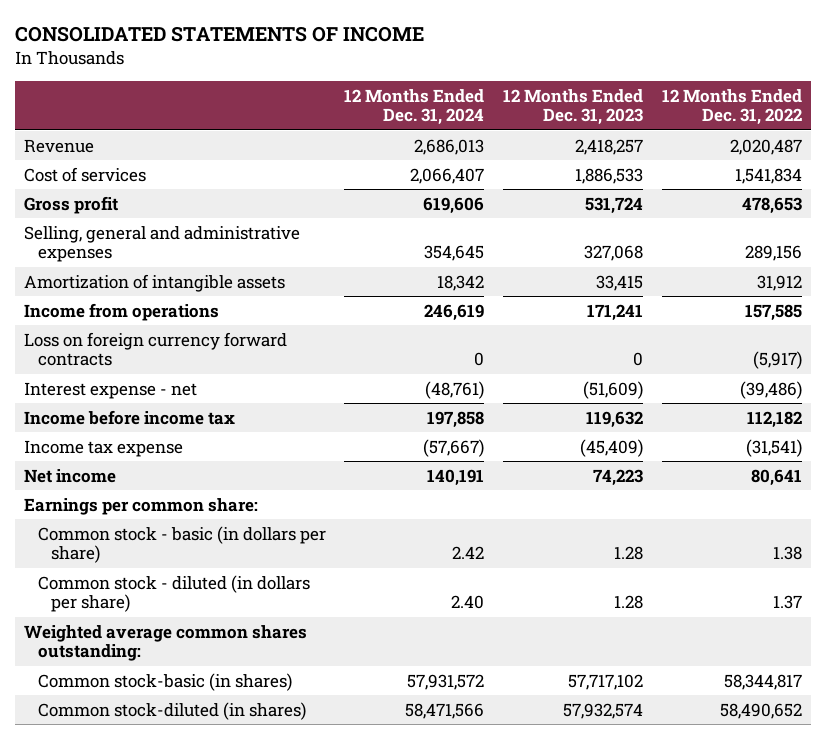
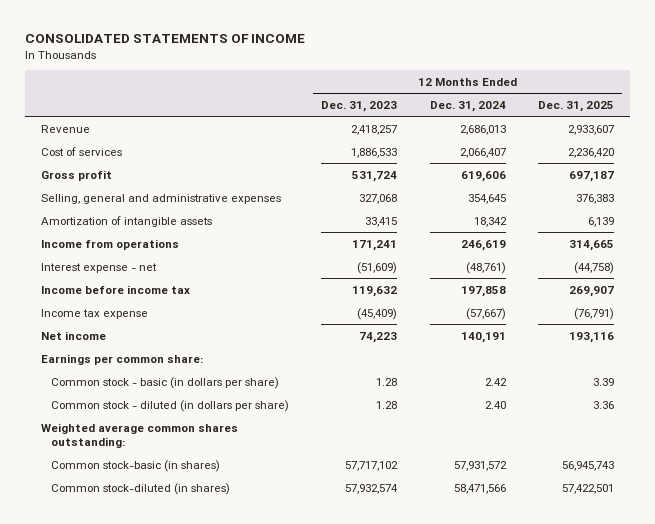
[661,88,802,126] 12 Months Ended Dec. 31, 2022 -> none
none -> [538,101,615,113] Dec. 31, 2025
[24,331,288,367] Loss on foreign currency forward contracts -> none

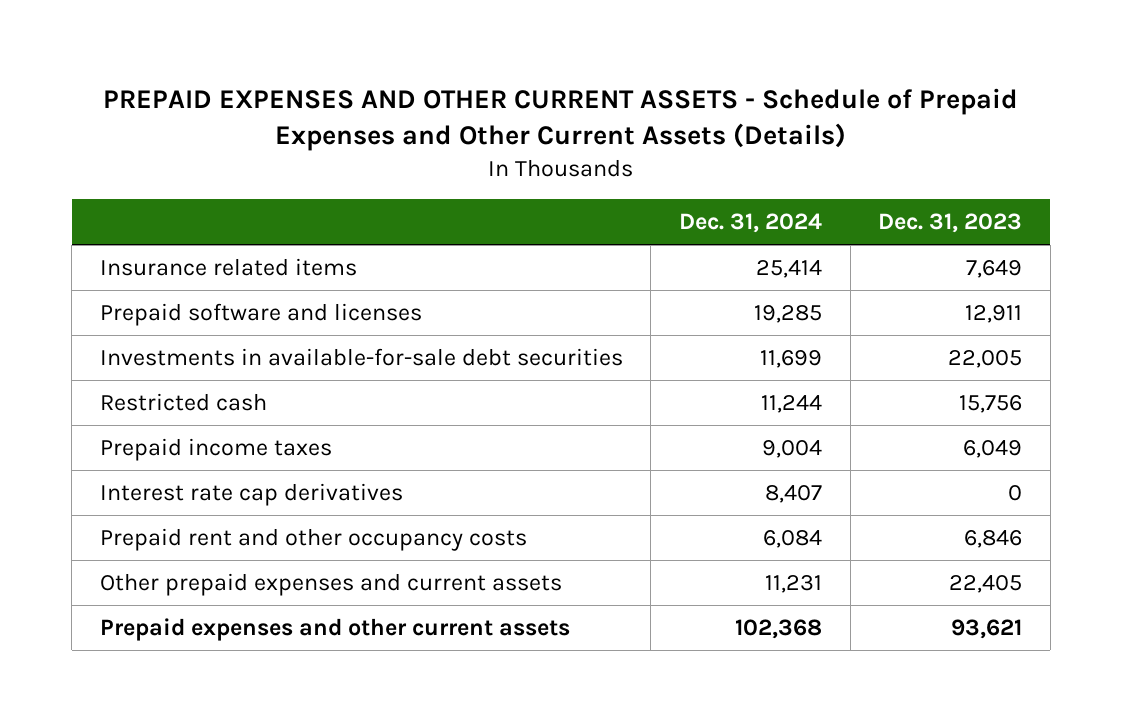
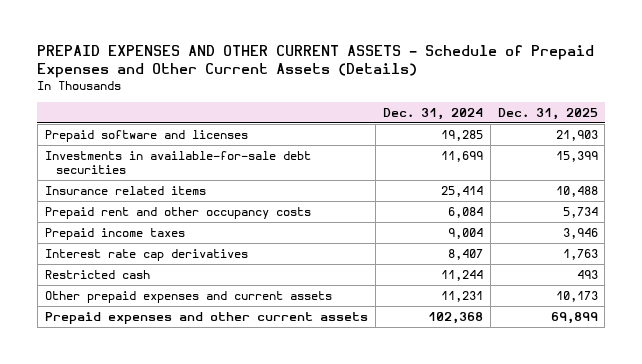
[878,213,1023,234] Dec. 31, 2023 -> none
none -> [497,108,598,121] Dec. 31, 2025
[99,257,357,276] Insurance related items -> [44,185,206,195] Insurance related items
[99,527,527,551] Prepaid rent and other occupancy costs -> [44,206,311,219] Prepaid rent and other occupancy costs
[99,392,267,411] Restricted cash -> [44,269,150,279] Restricted cash

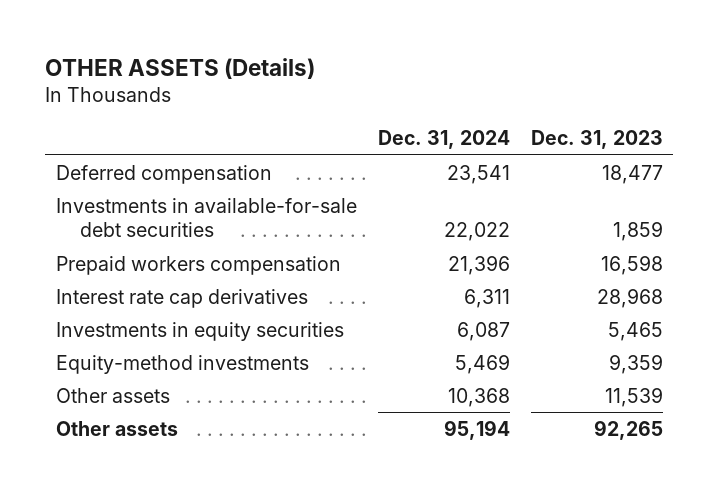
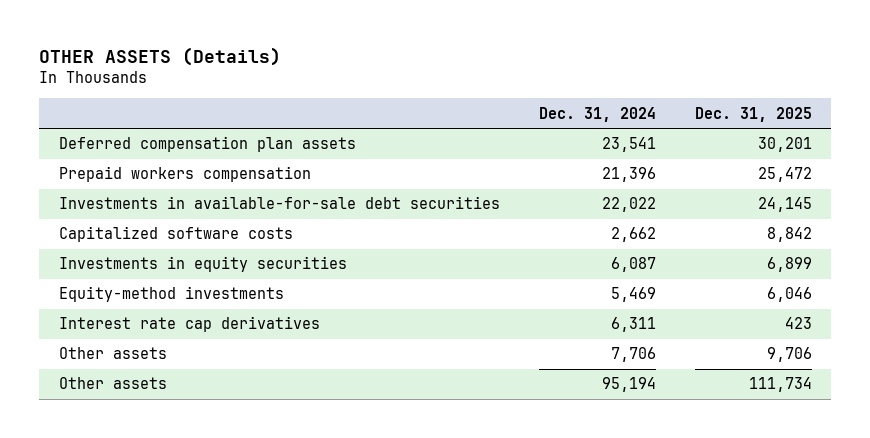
[530,130,663,150] Dec. 31, 2023 -> none
none -> [694,106,812,122] Dec. 31, 2025
[55,164,272,184] Deferred compensation -> [58,136,356,153] Deferred compensation plan assets
[55,197,357,238] Investments in available-for-sale debt securities -> [58,196,500,210] Investments in available-for-sale debt securities
none -> [58,226,293,243] Capitalized software costs
[55,288,308,308] Interest rate cap derivatives -> [58,316,320,333] Interest rate cap derivatives
[447,387,510,407] 10,368 -> [610,347,656,363] 7,706

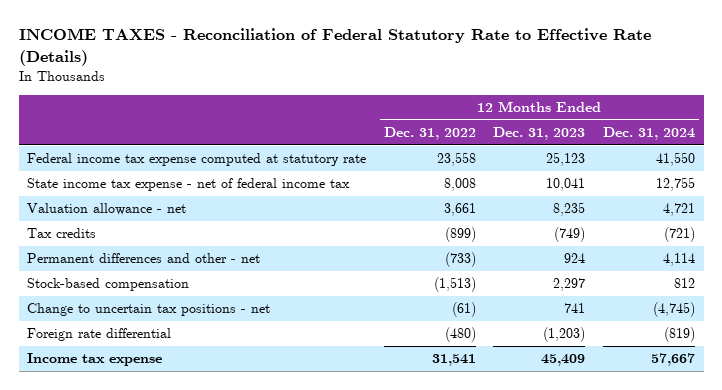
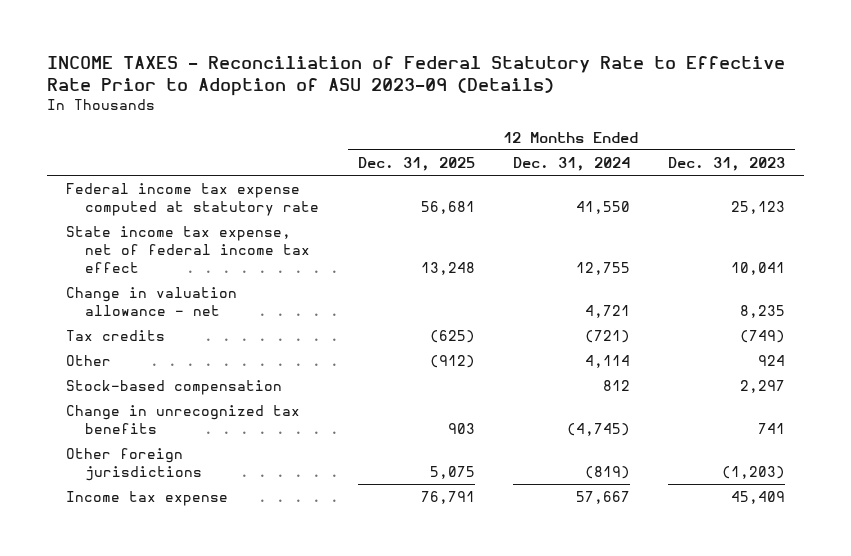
[18,28,651,67] INCOME TAXES - Reconciliation of Federal Statutory Rate to Effective Rate (Details) -> [47,56,786,97] INCOME TAXES - Reconciliation of Federal Statutory Rate to Effective Rate Prior to Adoption of ASU 2023-09 (Details)
[383,127,476,141] Dec. 31, 2022 -> none
none -> [357,156,475,171] Dec. 31, 2025
[27,178,351,192] State income tax expense - net of federal income tax -> [66,226,311,273] State income tax expense, net of federal income tax effect
[27,203,187,216] Valuation allowance - net -> [66,287,238,316] Change in valuation allowance - net
[27,253,261,264] Permanent differences and other - net -> [66,355,112,367] Other
[27,303,271,317] Change to uncertain tax positions - net -> [66,405,301,434] Change in unrecognized tax benefits
[27,328,172,342] Foreign rate differential -> [66,448,203,481] Other foreign jurisdictions

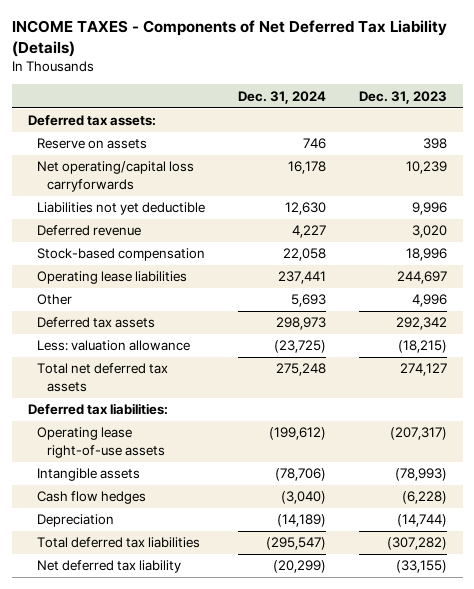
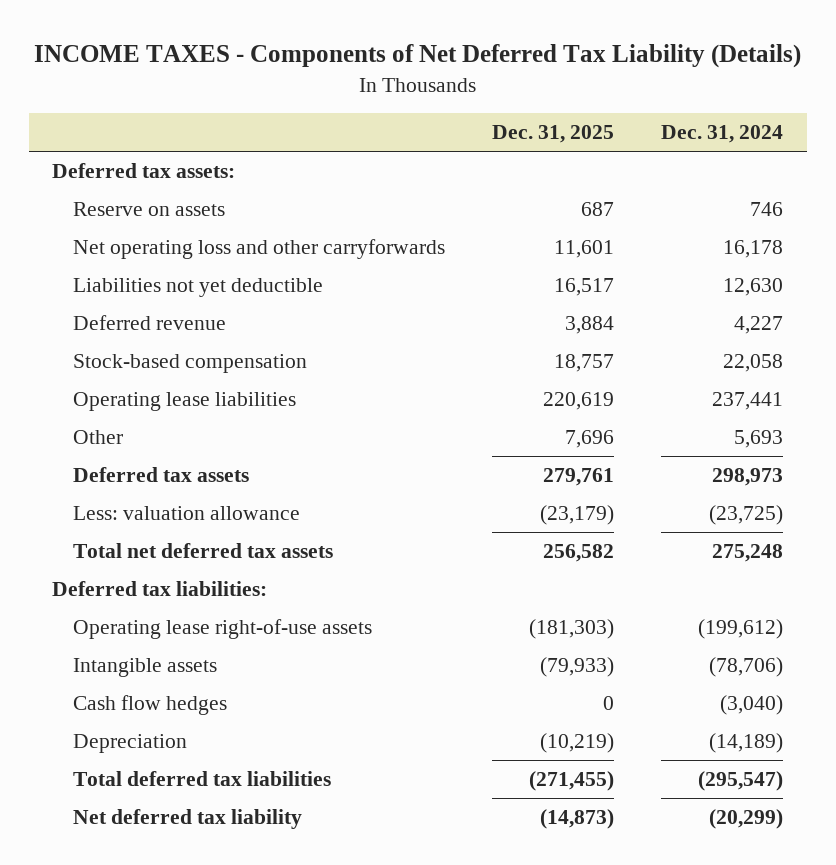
[358,90,447,104] Dec. 31, 2023 -> none
none -> [492,125,615,144] Dec. 31, 2025
[37,161,195,192] Net operating/capital loss carryforwards -> [73,238,446,259] Net operating loss and other carryforwards

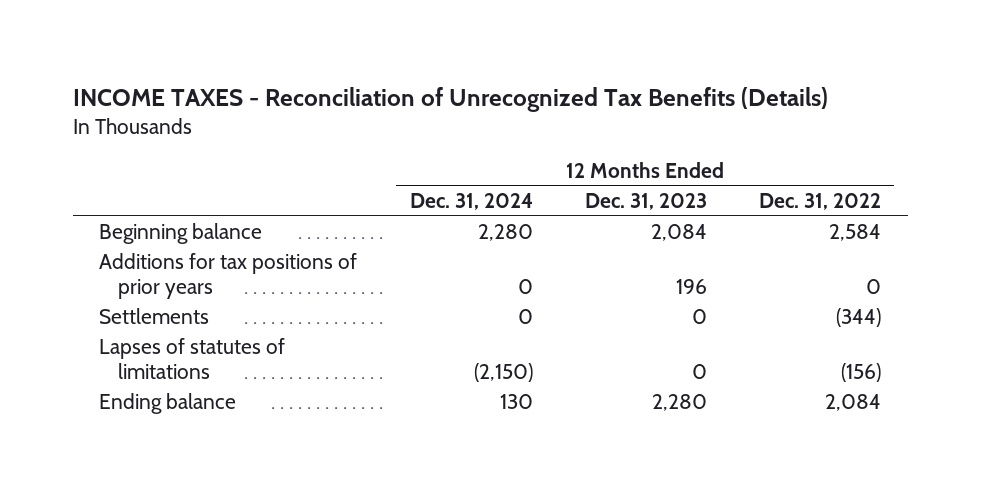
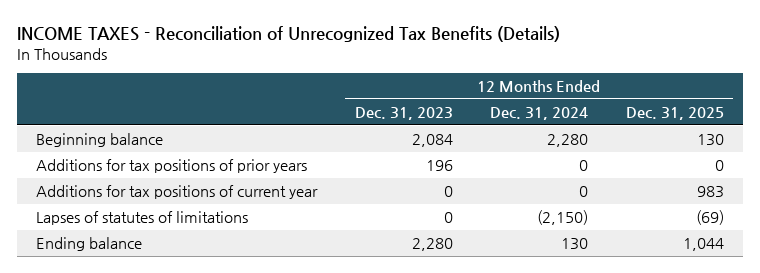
[759,193,882,211] Dec. 31, 2022 -> none
none -> [626,106,725,120] Dec. 31, 2025
[99,308,210,325] Settlements -> none
none -> [35,185,318,200] Additions for tax positions of current year

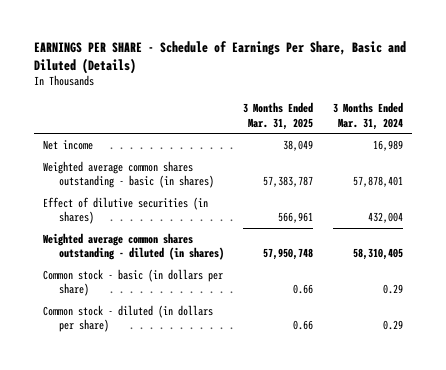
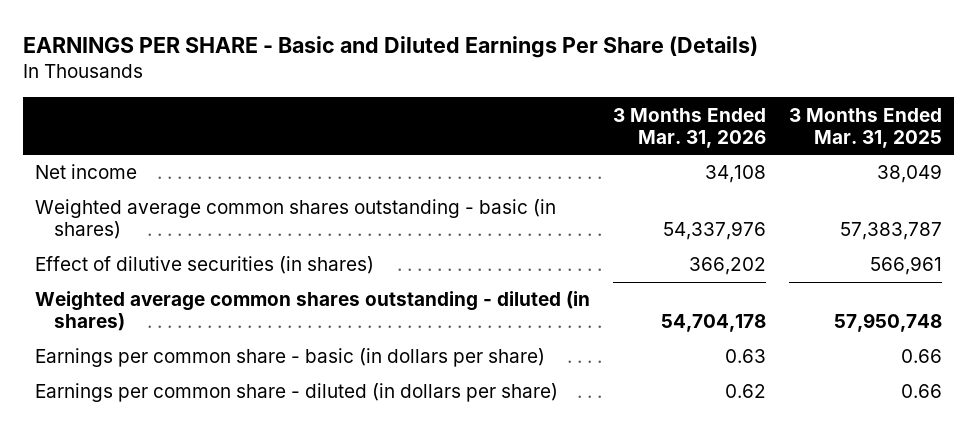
[33,40,406,74] EARNINGS PER SHARE - Schedule of Earnings Per Share, Basic and Diluted (Details) -> [23,35,759,58] EARNINGS PER SHARE - Basic and Diluted Earnings Per Share (Details)
[332,102,403,130] 3 Months Ended Mar. 31, 2024 -> none
none -> [613,107,767,148] 3 Months Ended Mar. 31, 2026
[43,268,224,297] Common stock - basic (in dollars per share) -> [35,348,546,368] Earnings per common share - basic (in dollars per share)
[43,304,214,333] Common stock - diluted (in dollars per share) -> [35,383,559,403] Earnings per common share - diluted (in dollars per share)

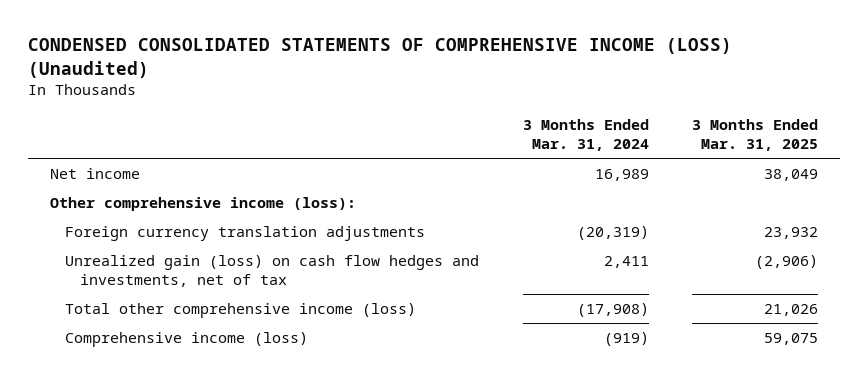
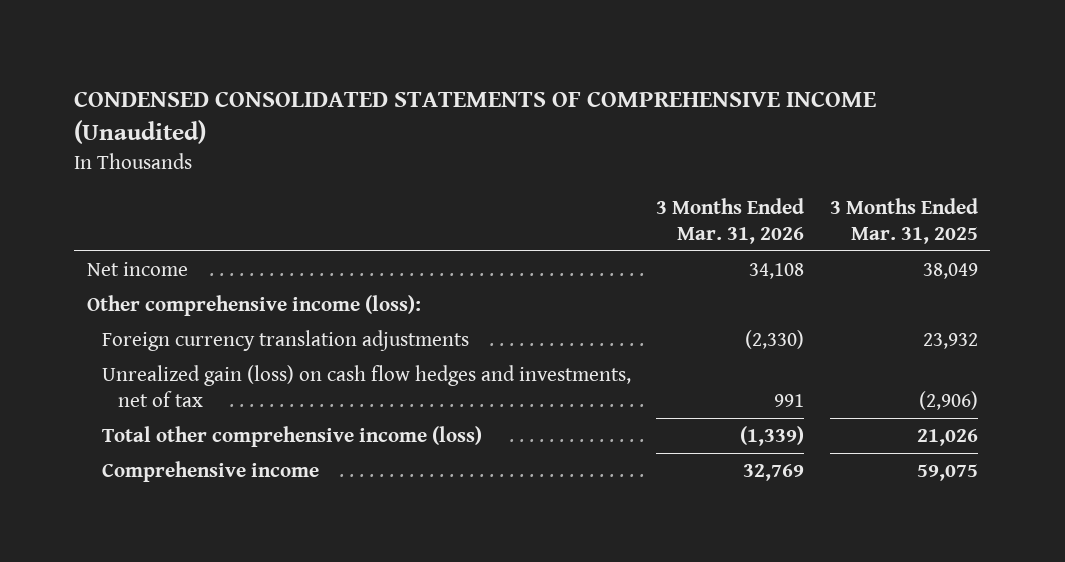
[27,38,732,78] CONDENSED CONSOLIDATED STATEMENTS OF COMPREHENSIVE INCOME (LOSS) (Unaudited) -> [74,91,877,144] CONDENSED CONSOLIDATED STATEMENTS OF COMPREHENSIVE INCOME (Unaudited)
[522,119,649,152] 3 Months Ended Mar. 31, 2024 -> none
none -> [656,198,805,244] 3 Months Ended Mar. 31, 2026
[64,331,308,347] Comprehensive income (loss) -> [102,461,320,483] Comprehensive income

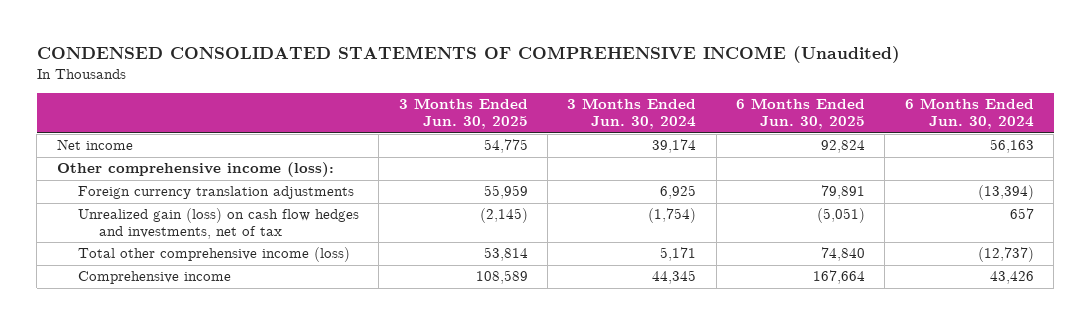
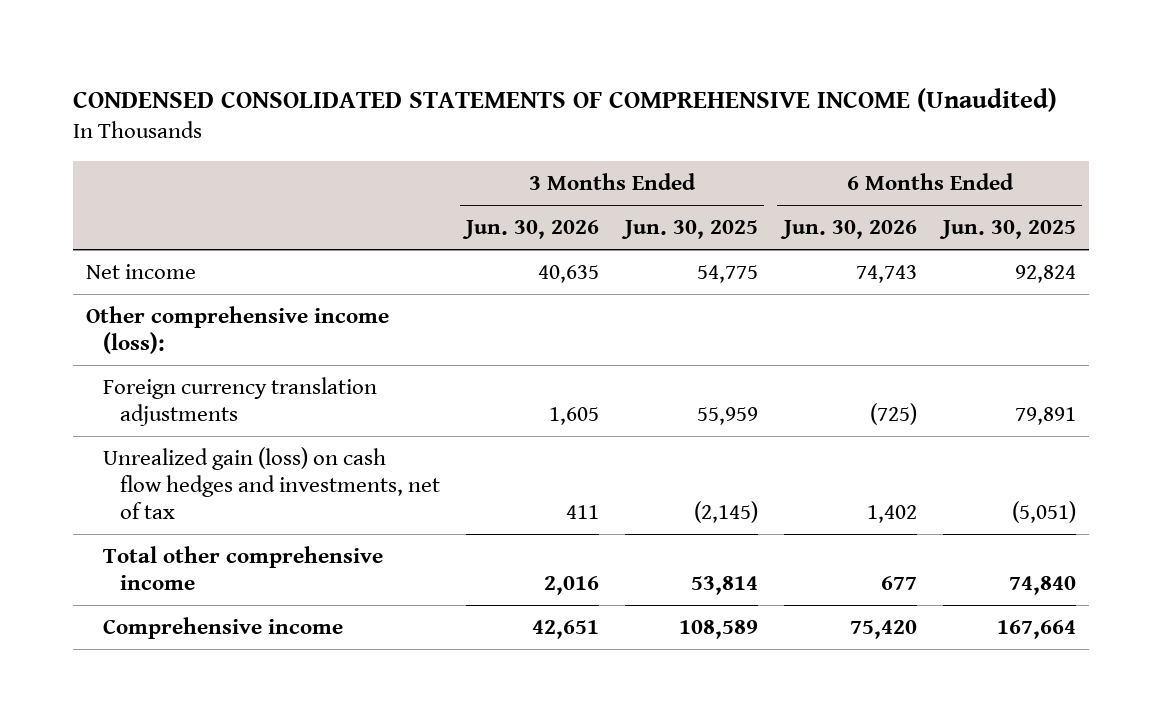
[567,98,697,130] 3 Months Ended Jun. 30, 2024 -> none
[904,98,1034,130] 6 Months Ended Jun. 30, 2024 -> none
none -> [462,220,600,240] Jun. 30, 2026
none -> [779,220,917,240] Jun. 30, 2026
[77,247,350,263] Total other comprehensive income (loss) -> [102,546,383,590] Total other comprehensive income

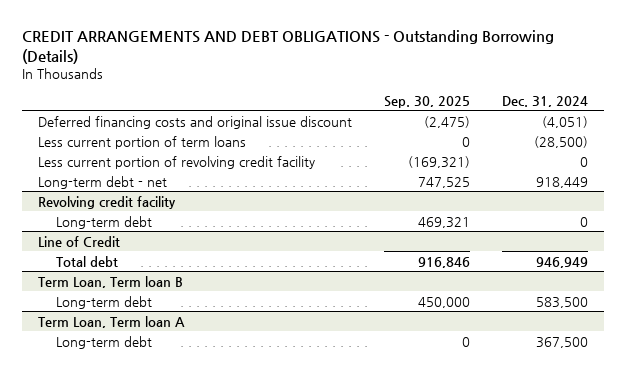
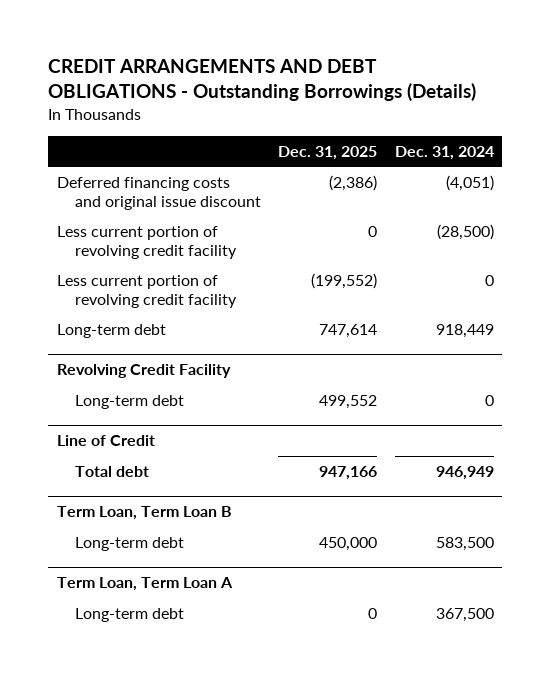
[21,30,554,64] CREDIT ARRANGEMENTS AND DEBT OBLIGATIONS - Outstanding Borrowing (Details) -> [48,59,477,102] CREDIT ARRANGEMENTS AND DEBT OBLIGATIONS - Outstanding Borrowings (Details)
[383,95,470,108] Sep. 30, 2025 -> none
none -> [278,145,378,160] Dec. 31, 2025
[37,135,246,149] Less current portion of term loans -> [57,226,238,259] Less current portion of revolving credit facility
[37,175,167,189] Long-term debt - net -> [57,324,167,339] Long-term debt
[37,195,176,209] Revolving credit facility -> [57,364,232,379] Revolving Credit Facility
[37,275,183,288] Term Loan, Term loan B -> [57,506,233,521] Term Loan, Term Loan B
[37,315,185,328] Term Loan, Term loan A -> [57,577,234,592] Term Loan, Term Loan A

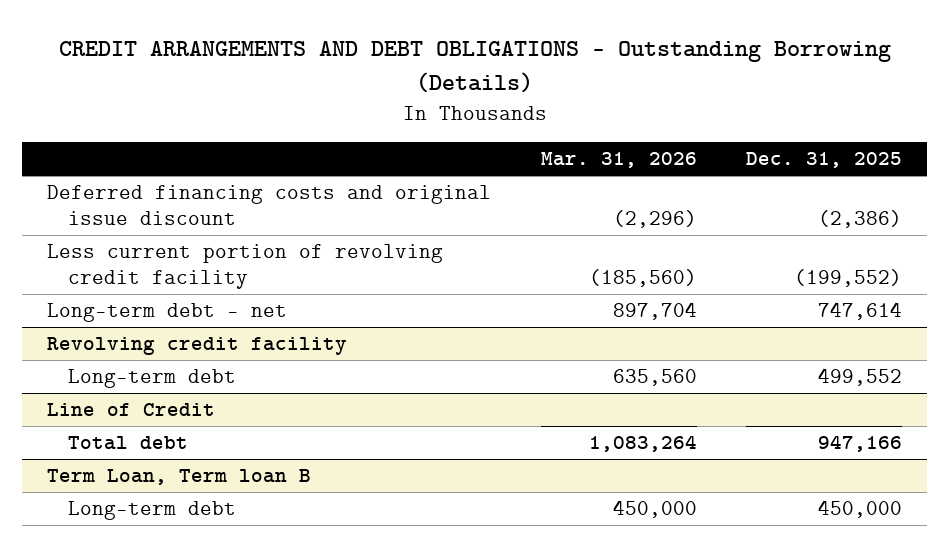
[48,59,477,102] CREDIT ARRANGEMENTS AND DEBT OBLIGATIONS - Outstanding Borrowings (Details) -> [58,41,891,94] CREDIT ARRANGEMENTS AND DEBT OBLIGATIONS - Outstanding Borrowing (Details)
[394,145,494,160] Dec. 31, 2024 -> none
none -> [540,152,697,169] Mar. 31, 2026
[57,226,238,259] Less current portion of revolving credit facility -> none
[57,324,167,339] Long-term debt -> [47,303,288,323] Long-term debt - net
[57,364,232,379] Revolving Credit Facility -> [47,337,348,356] Revolving credit facility
[57,506,233,521] Term Loan, Term Loan B -> [47,469,312,486] Term Loan, Term loan B
[57,577,234,592] Term Loan, Term Loan A -> none
[75,608,185,623] Long-term debt -> none

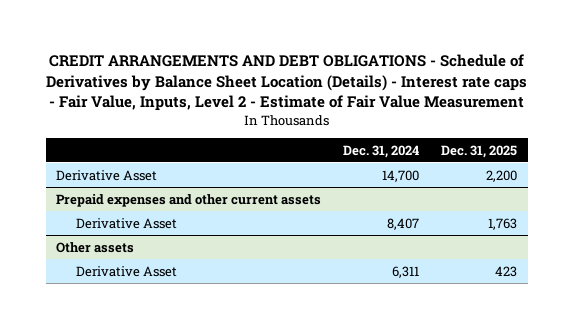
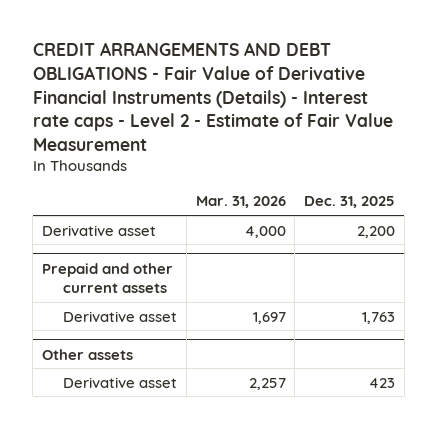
[45,54,527,112] CREDIT ARRANGEMENTS AND DEBT OBLIGATIONS - Schedule of Derivatives by Balance Sheet Location (Details) - Interest rate caps - Fair Value, Inputs, Level 2 - Estimate of Fair Value Measurement -> [32,42,393,151] CREDIT ARRANGEMENTS AND DEBT OBLIGATIONS - Fair Value of Derivative Financial Instruments (Details) - Interest rate caps - Level 2 - Estimate of Fair Value Measurement
[343,144,420,158] Dec. 31, 2024 -> none
none -> [195,196,286,209] Mar. 31, 2026
[56,169,158,181] Derivative Asset -> [41,224,156,236] Derivative asset
[56,193,322,207] Prepaid expenses and other current assets -> [41,262,173,294] Prepaid and other current assets
[76,217,178,229] Derivative Asset -> [63,310,178,322] Derivative asset
[76,265,178,277] Derivative Asset -> [63,376,178,388] Derivative asset

